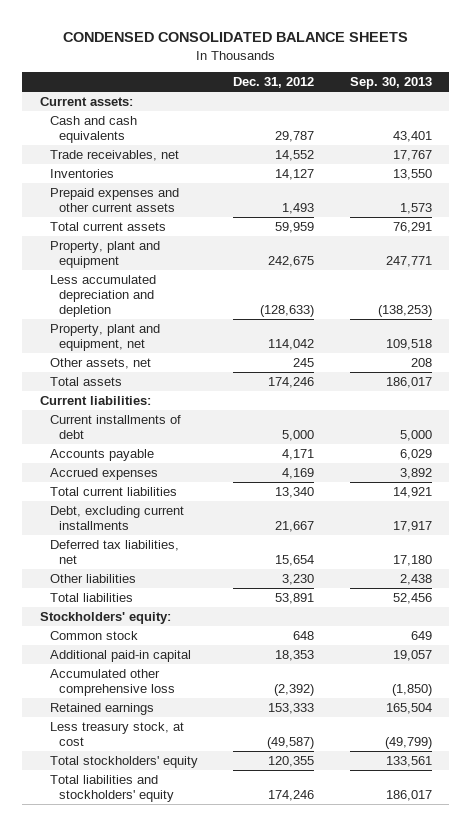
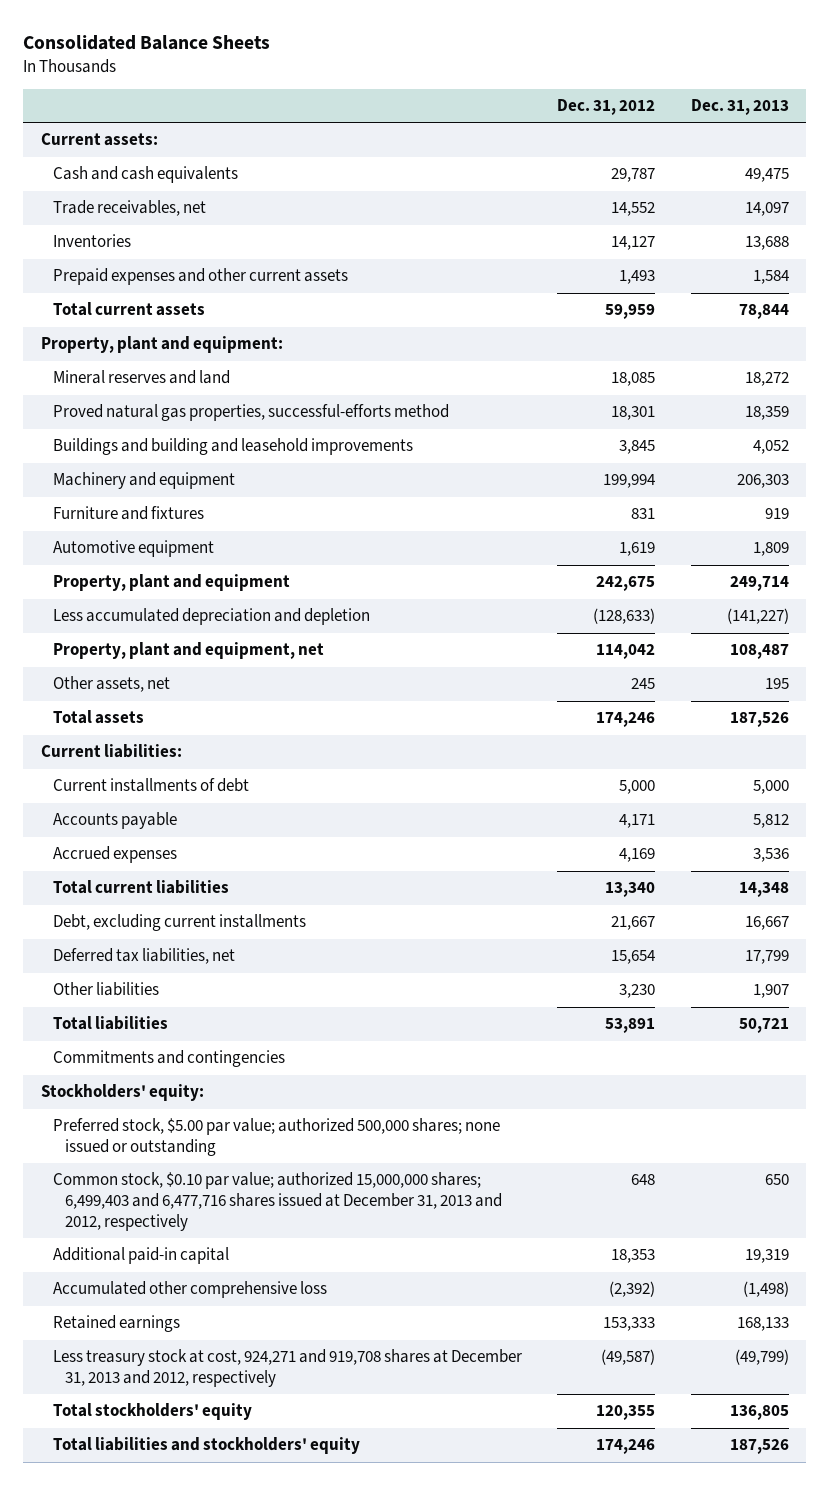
[62,32,408,43] CONDENSED CONSOLIDATED BALANCE SHEETS -> [22,35,270,51] Consolidated Balance Sheets
[349,77,432,90] Sep. 30, 2013 -> none
none -> [690,99,789,116] Dec. 31, 2013
none -> [40,336,283,354] Property, plant and equipment:
none -> [52,370,230,385] Mineral reserves and land
none -> [52,404,449,422] Proved natural gas properties, successful-efforts method
none -> [52,438,413,456] Buildings and building and leasehold improvements
none -> [52,472,235,490] Machinery and equipment
none -> [52,506,204,521] Furniture and fixtures
none -> [52,540,214,558] Automotive equipment
none -> [52,1050,285,1068] Commitments and contingencies
none -> [52,1118,500,1157] Preferred stock, $5.00 par value; authorized 500,000 shares; none issued or outstanding
[49,630,138,640] Common stock -> [52,1172,503,1231] Common stock, $0.10 par value; authorized 15,000,000 shares; 6,499,403 and 6,477,716 shares issued at December 31, 2013 and 2012, respectively
[49,721,184,746] Less treasury stock, at cost -> [52,1349,522,1388] Less treasury stock at cost, 924,271 and 919,708 shares at December 31, 2013 and 2012, respectively

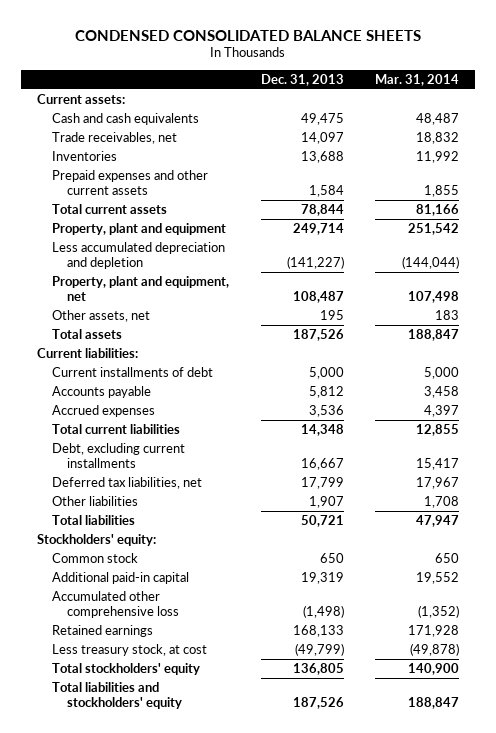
[22,35,270,51] Consolidated Balance Sheets -> [75,29,422,41] CONDENSED CONSOLIDATED BALANCE SHEETS
[557,99,656,116] Dec. 31, 2012 -> none
none -> [375,73,460,86] Mar. 31, 2014
[40,336,283,354] Property, plant and equipment: -> none
[52,370,230,385] Mineral reserves and land -> none
[52,404,449,422] Proved natural gas properties, successful-efforts method -> none
[52,438,413,456] Buildings and building and leasehold improvements -> none
[52,472,235,490] Machinery and equipment -> none
[52,506,204,521] Furniture and fixtures -> none
[52,540,214,558] Automotive equipment -> none
[52,1050,285,1068] Commitments and contingencies -> none
[52,1118,500,1157] Preferred stock, $5.00 par value; authorized 500,000 shares; none issued or outstanding -> none
[52,1172,503,1231] Common stock, $0.10 par value; authorized 15,000,000 shares; 6,499,403 and 6,477,716 shares issued at December 31, 2013 and 2012, respectively -> [52,552,139,563] Common stock
[52,1349,522,1388] Less treasury stock at cost, 924,271 and 919,708 shares at December 31, 2013 and 2012, respectively -> [52,643,208,656] Less treasury stock, at cost

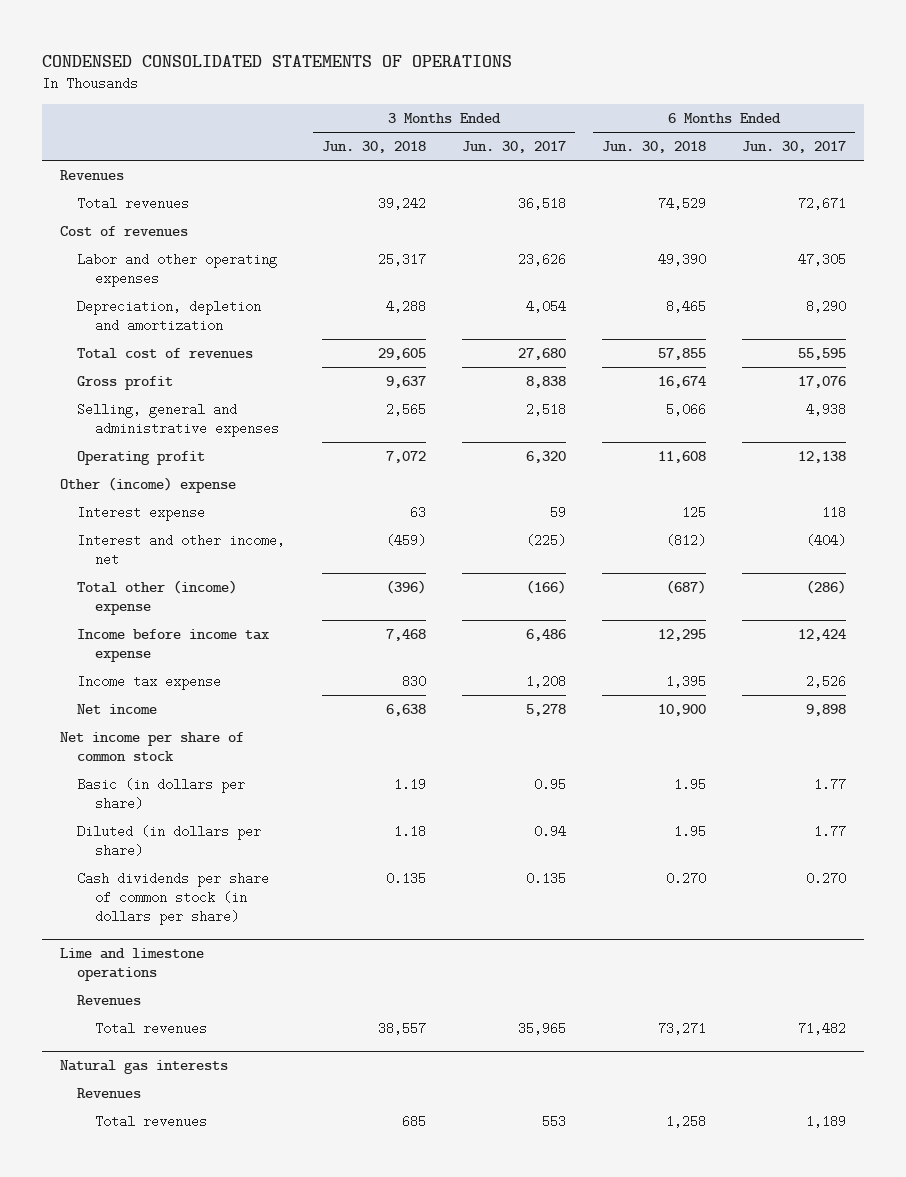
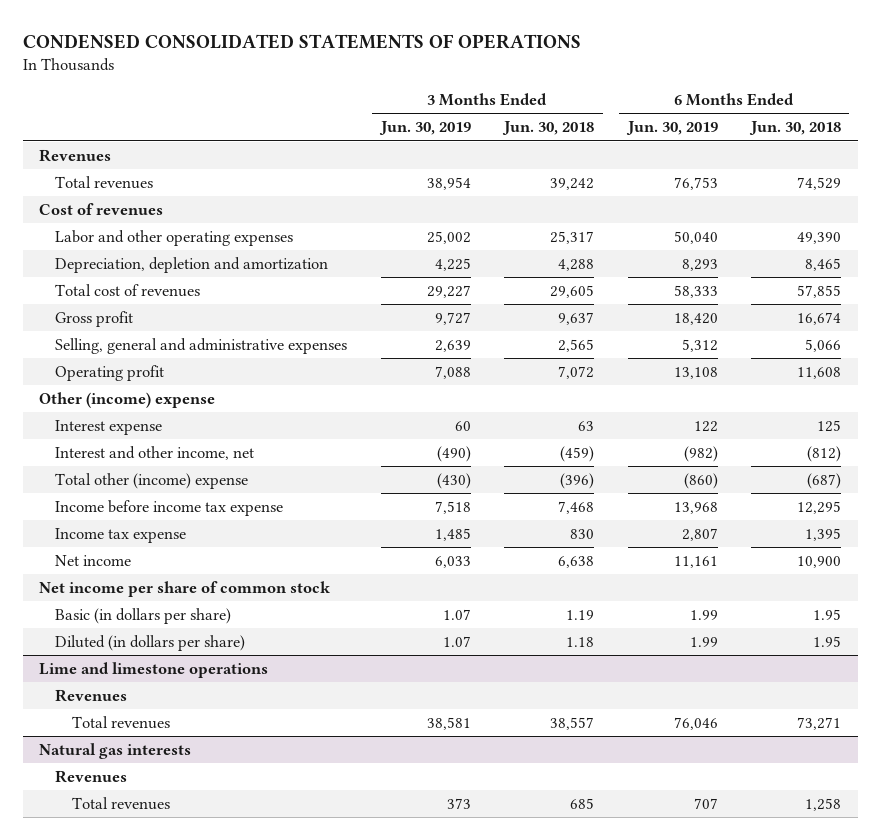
[461,141,566,154] Jun. 30, 2017 -> none
[742,141,847,154] Jun. 30, 2017 -> none
none -> [378,121,471,136] Jun. 30, 2019
none -> [625,121,718,136] Jun. 30, 2019
[77,871,270,925] Cash dividends per share of common stock (in dollars per share) -> none

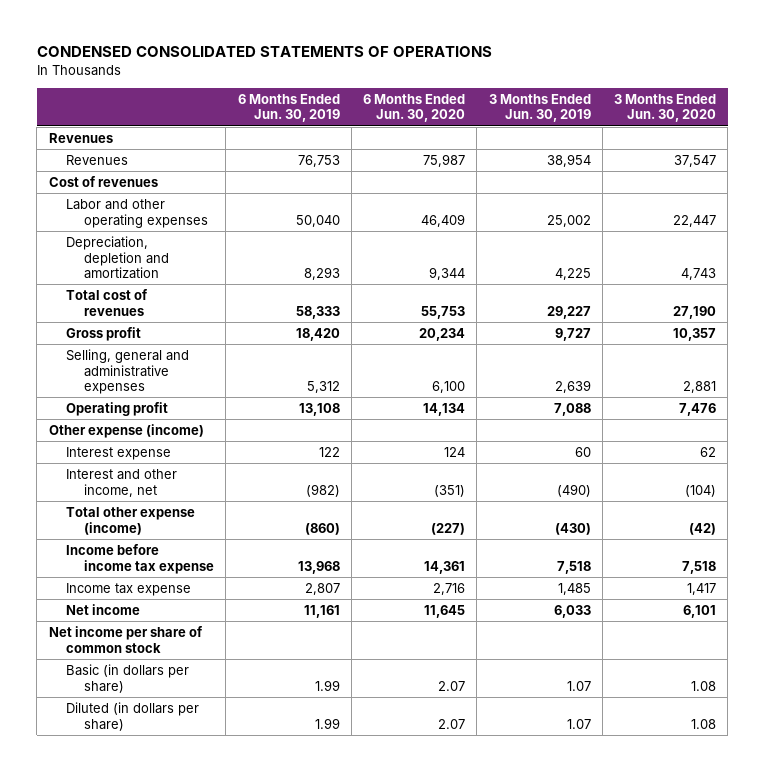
[502,121,595,136] Jun. 30, 2018 -> none
[748,121,841,136] Jun. 30, 2018 -> none
none -> [363,93,466,123] 6 Months Ended Jun. 30, 2020
none -> [614,93,717,123] 3 Months Ended Jun. 30, 2020
[55,175,154,189] Total revenues -> [66,154,129,165] Revenues
[39,391,216,408] Other (income) expense -> [48,423,204,438] Other expense (income)
[55,472,249,489] Total other (income) expense -> [66,506,196,535] Total other expense (income)
[39,661,269,678] Lime and limestone operations -> none
[55,688,128,702] Revenues -> none
[71,715,170,729] Total revenues -> none
[39,742,192,759] Natural gas interests -> none
[55,769,128,783] Revenues -> none
[71,796,170,810] Total revenues -> none

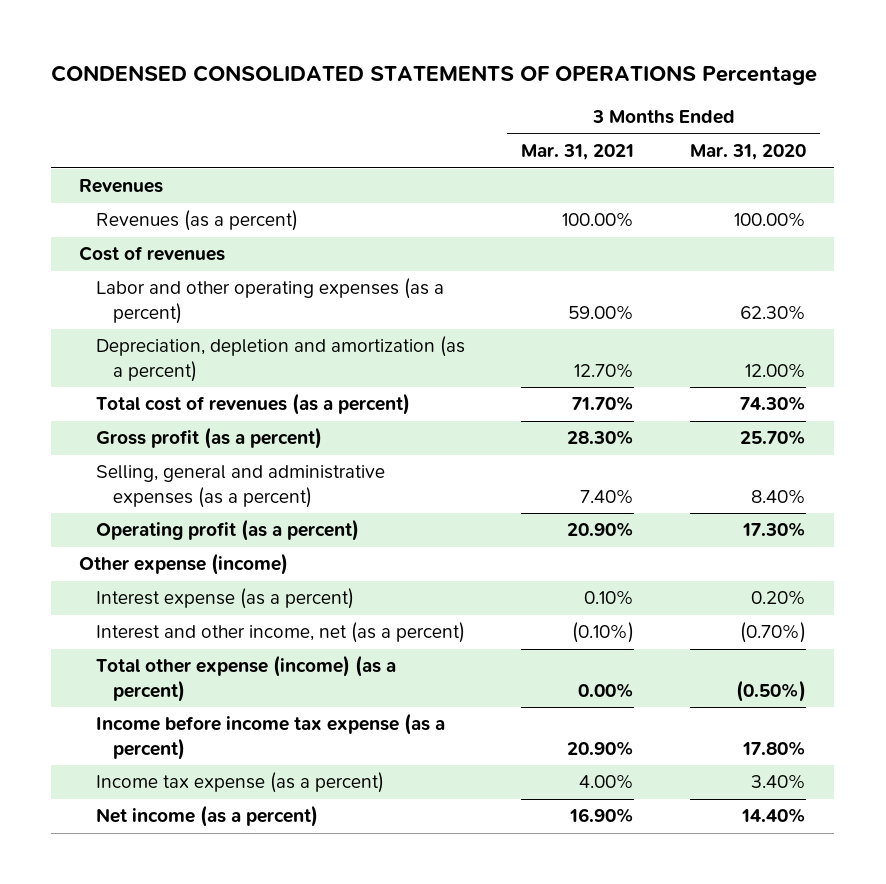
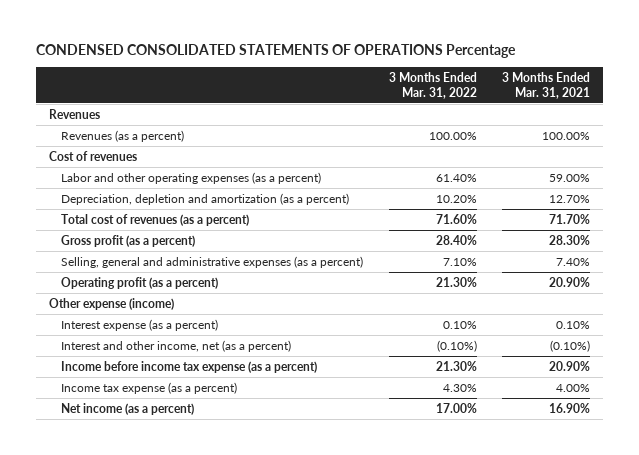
[690,144,807,161] Mar. 31, 2020 -> none
none -> [388,71,477,100] 3 Months Ended Mar. 31, 2022
[96,655,397,702] Total other expense (income) (as a percent) -> none

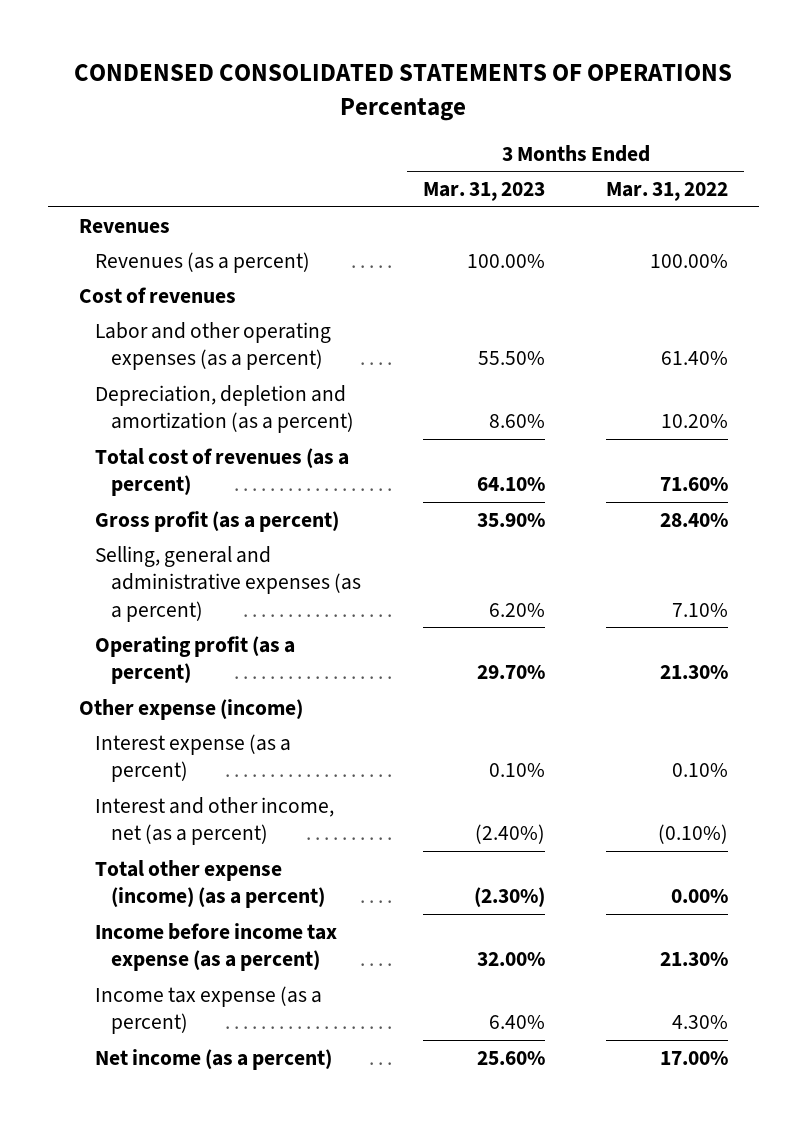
[502,71,591,100] 3 Months Ended Mar. 31, 2021 -> none
none -> [422,182,545,202] Mar. 31, 2023
none -> [94,859,325,909] Total other expense (income) (as a percent)

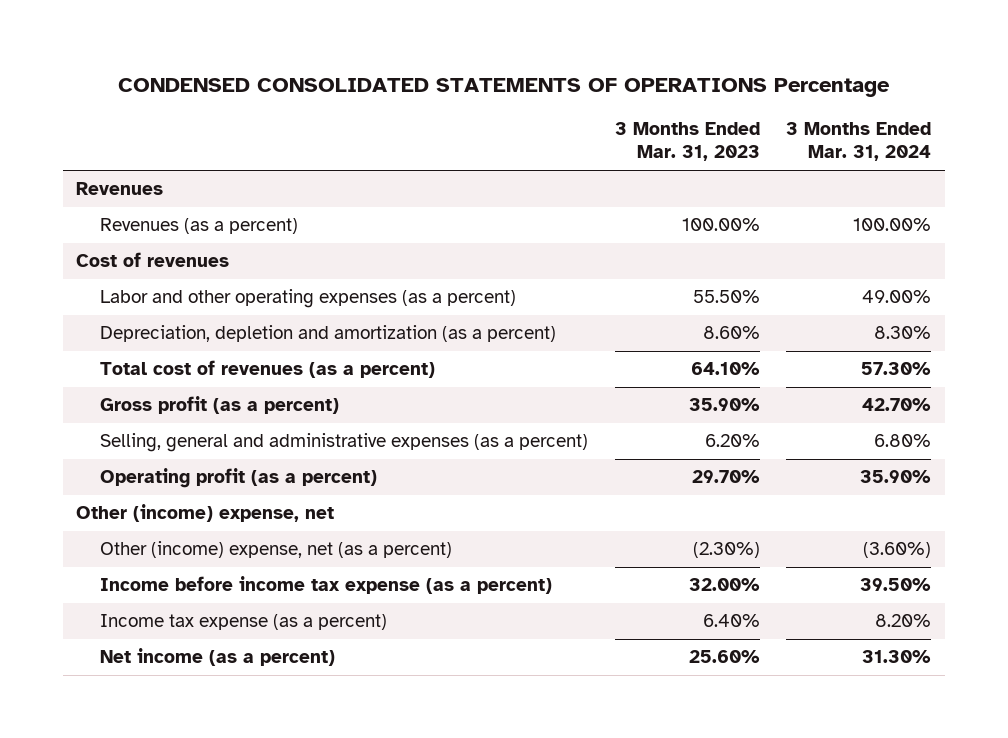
[606,182,729,202] Mar. 31, 2022 -> none
none -> [786,121,932,162] 3 Months Ended Mar. 31, 2024
[94,733,291,783] Interest expense (as a percent) -> none
[94,796,334,846] Interest and other income, net (as a percent) -> none
[78,698,303,720] Other expense (income) -> [76,504,335,523] Other (income) expense, net
[94,859,325,909] Total other expense (income) (as a percent) -> [100,541,453,559] Other (income) expense, net (as a percent)

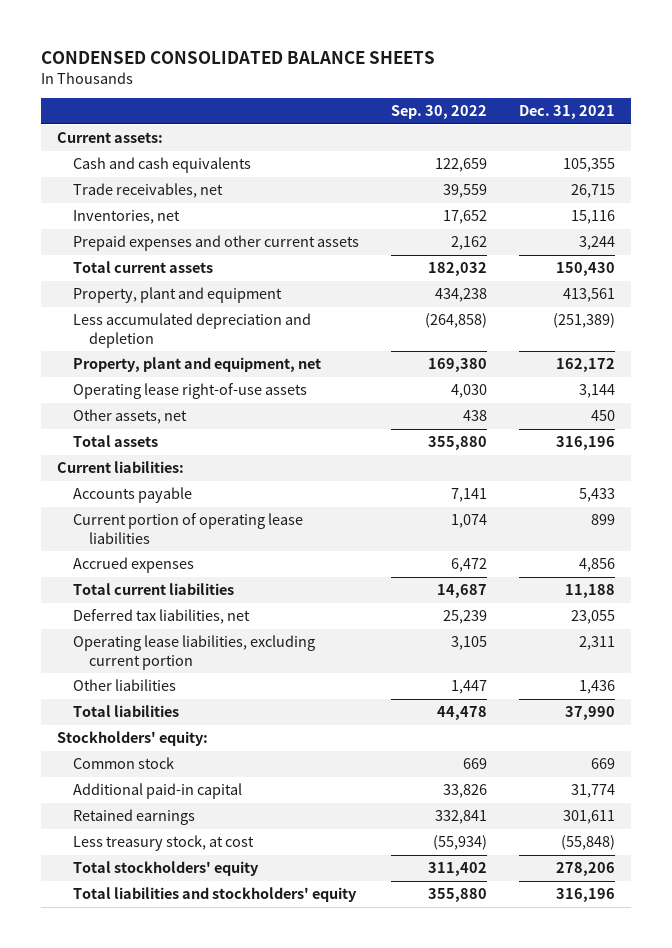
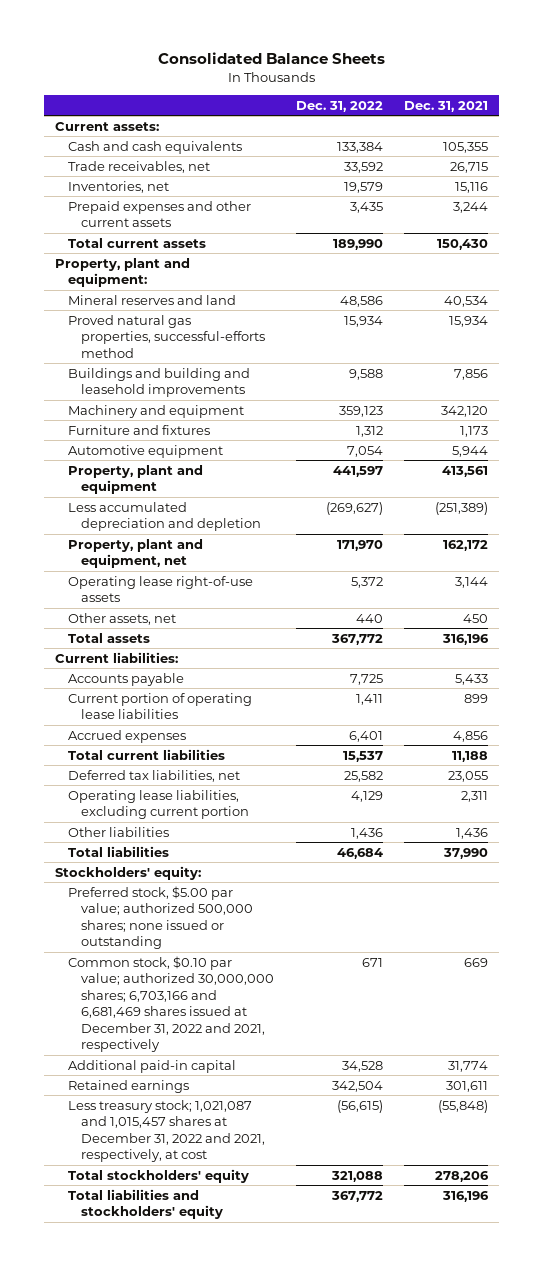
[41,50,436,64] CONDENSED CONSOLIDATED BALANCE SHEETS -> [157,52,385,65] Consolidated Balance Sheets
[391,105,488,120] Sep. 30, 2022 -> none
none -> [295,100,383,112] Dec. 31, 2022
none -> [54,257,190,288] Property, plant and equipment:
none -> [67,294,236,305] Mineral reserves and land
none -> [67,314,265,358] Proved natural gas properties, successful-efforts method
none -> [67,367,250,398] Buildings and building and leasehold improvements
none -> [67,404,244,418] Machinery and equipment
none -> [67,424,210,435] Furniture and fixtures
none -> [67,444,223,458] Automotive equipment
none -> [67,885,253,950] Preferred stock, $5.00 par value; authorized 500,000 shares; none issued or outstanding
[73,757,175,770] Common stock -> [67,955,274,1053] Common stock, $0.10 par value; authorized 30,000,000 shares; 6,703,166 and 6,681,469 shares issued at December 31, 2022 and 2021, respectively
[73,835,255,852] Less treasury stock, at cost -> [67,1099,265,1163] Less treasury stock; 1,021,087 and 1,015,457 shares at December 31, 2022 and 2021, respectively, at cost

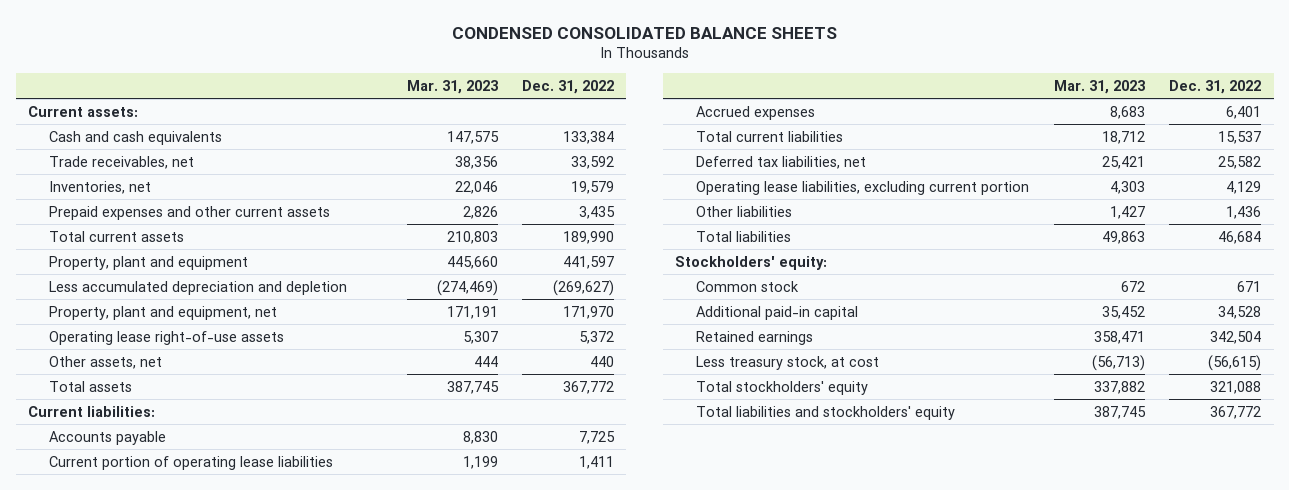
[157,52,385,65] Consolidated Balance Sheets -> [451,26,837,39] CONDENSED CONSOLIDATED BALANCE SHEETS
[404,100,489,112] Dec. 31, 2021 -> none
none -> [406,79,498,94] Mar. 31, 2023
[54,257,190,288] Property, plant and equipment: -> none
[67,294,236,305] Mineral reserves and land -> none
[67,314,265,358] Proved natural gas properties, successful-efforts method -> none
[67,367,250,398] Buildings and building and leasehold improvements -> none
[67,404,244,418] Machinery and equipment -> none
[67,424,210,435] Furniture and fixtures -> none
[67,444,223,458] Automotive equipment -> none
[67,885,253,950] Preferred stock, $5.00 par value; authorized 500,000 shares; none issued or outstanding -> none
[67,955,274,1053] Common stock, $0.10 par value; authorized 30,000,000 shares; 6,703,166 and 6,681,469 shares issued at December 31, 2022 and 2021, respectively -> [696,280,800,292] Common stock
[67,1099,265,1163] Less treasury stock; 1,021,087 and 1,015,457 shares at December 31, 2022 and 2021, respectively, at cost -> [696,355,880,370] Less treasury stock, at cost

